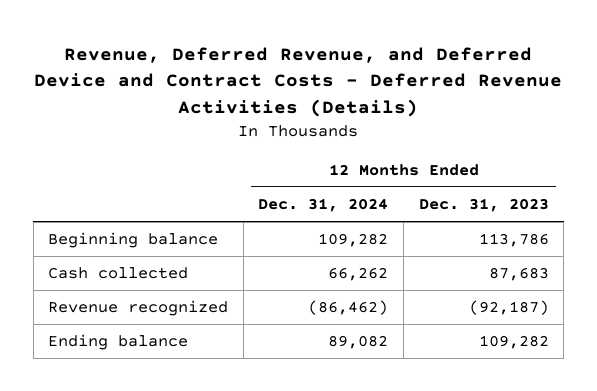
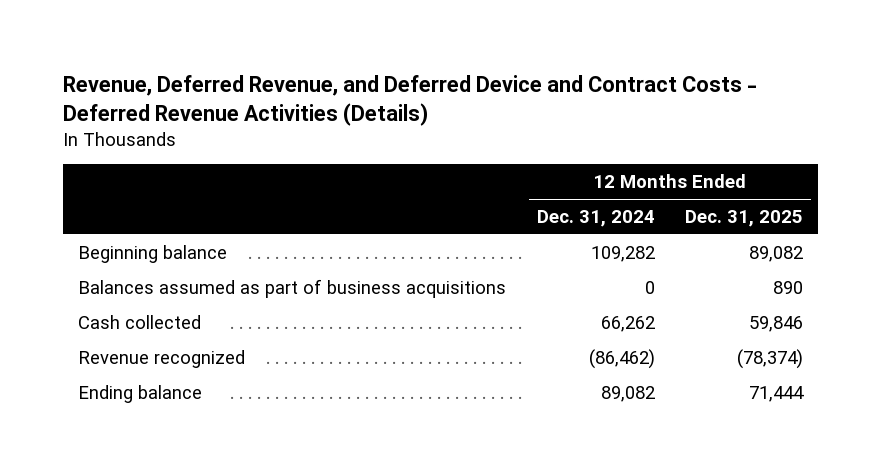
[418,198,549,213] Dec. 31, 2023 -> none
none -> [685,210,804,228] Dec. 31, 2025
none -> [78,278,507,298] Balances assumed as part of business acquisitions

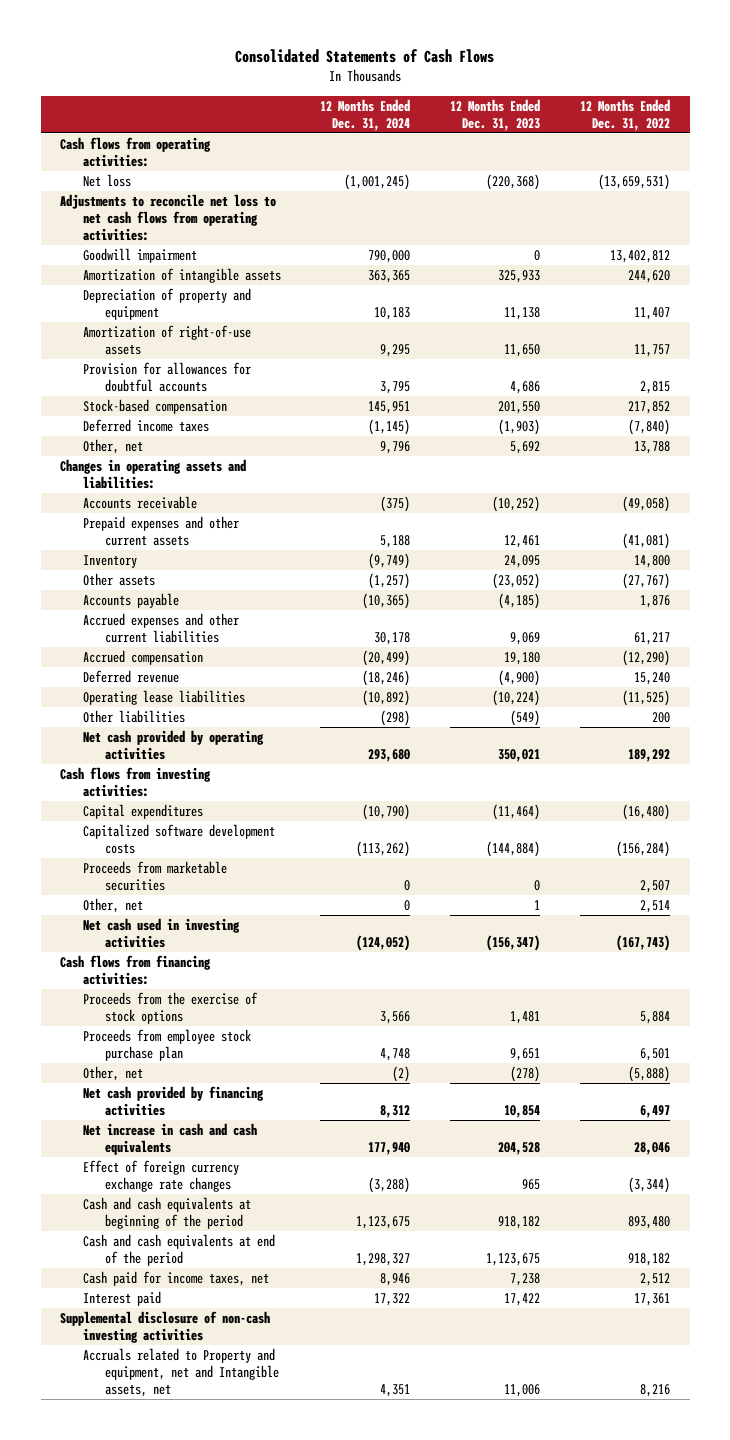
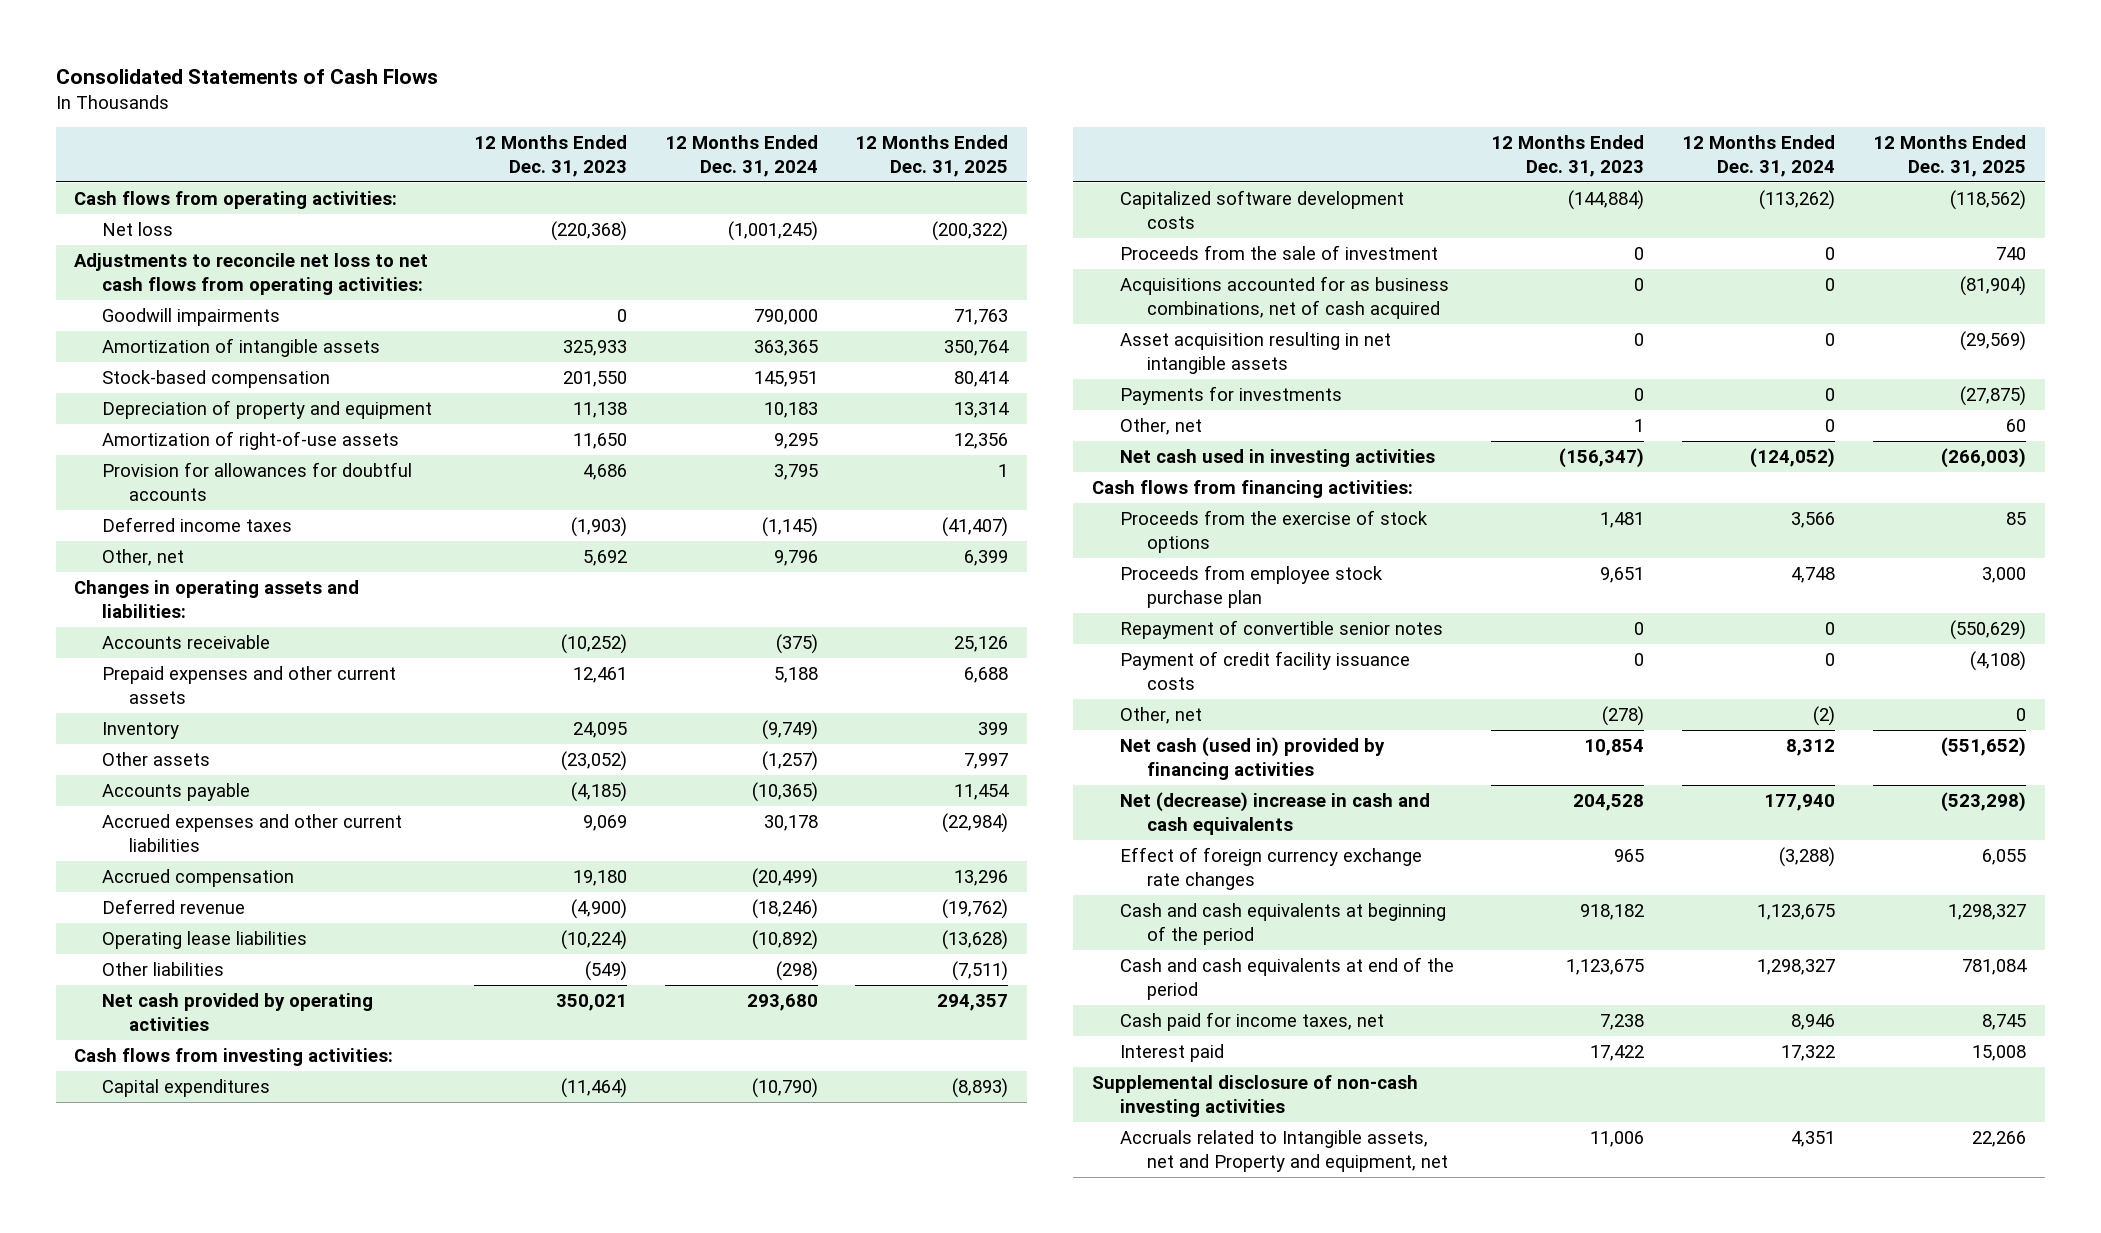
[579,98,670,131] 12 Months Ended Dec. 31, 2022 -> none
none -> [855,135,1009,177] 12 Months Ended Dec. 31, 2025
[82,248,197,264] Goodwill impairment -> [101,308,280,327] Goodwill impairments
[82,399,227,415] Stock-based compensation -> [101,370,330,389] Stock-based compensation
[82,861,227,892] Proceeds from marketable securities -> none
none -> [1119,245,1438,261] Proceeds from the sale of investment
none -> [1119,276,1449,319] Acquisitions accounted for as business combinations, net of cash acquired
none -> [1119,332,1391,374] Asset acquisition resulting in net intangible assets
none -> [1119,386,1342,406] Payments for investments
none -> [1119,620,1443,640] Repayment of convertible senior notes
none -> [1119,651,1410,690] Payment of credit facility issuance costs
[82,1086,264,1117] Net cash provided by financing activities -> [1119,737,1385,780] Net cash (used in) provided by financing activities
[82,1123,257,1156] Net increase in cash and cash equivalents -> [1119,792,1430,835] Net (decrease) increase in cash and cash equivalents
[82,1348,279,1398] Accruals related to Property and equipment, net and Intangible assets, net -> [1119,1130,1449,1172] Accruals related to Intangible assets, net and Property and equipment, net

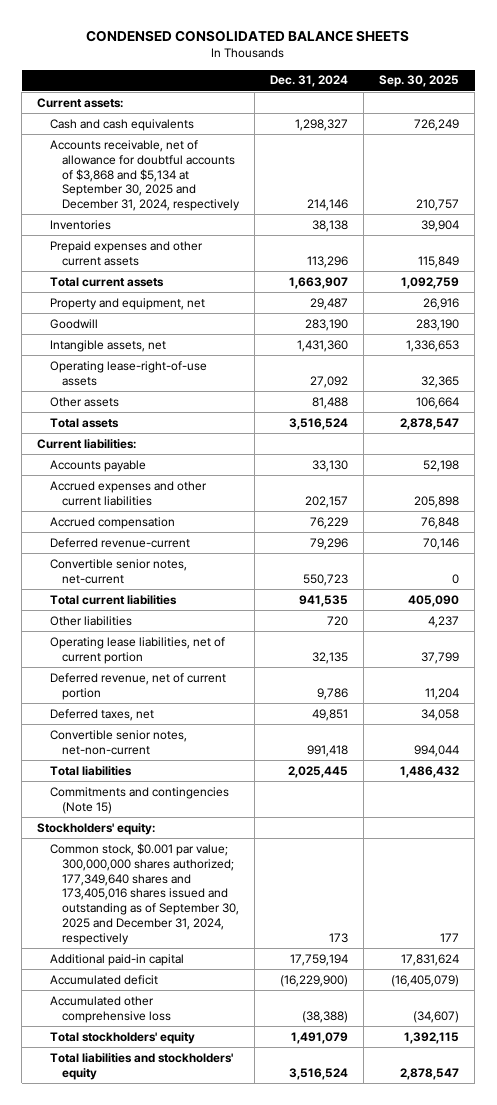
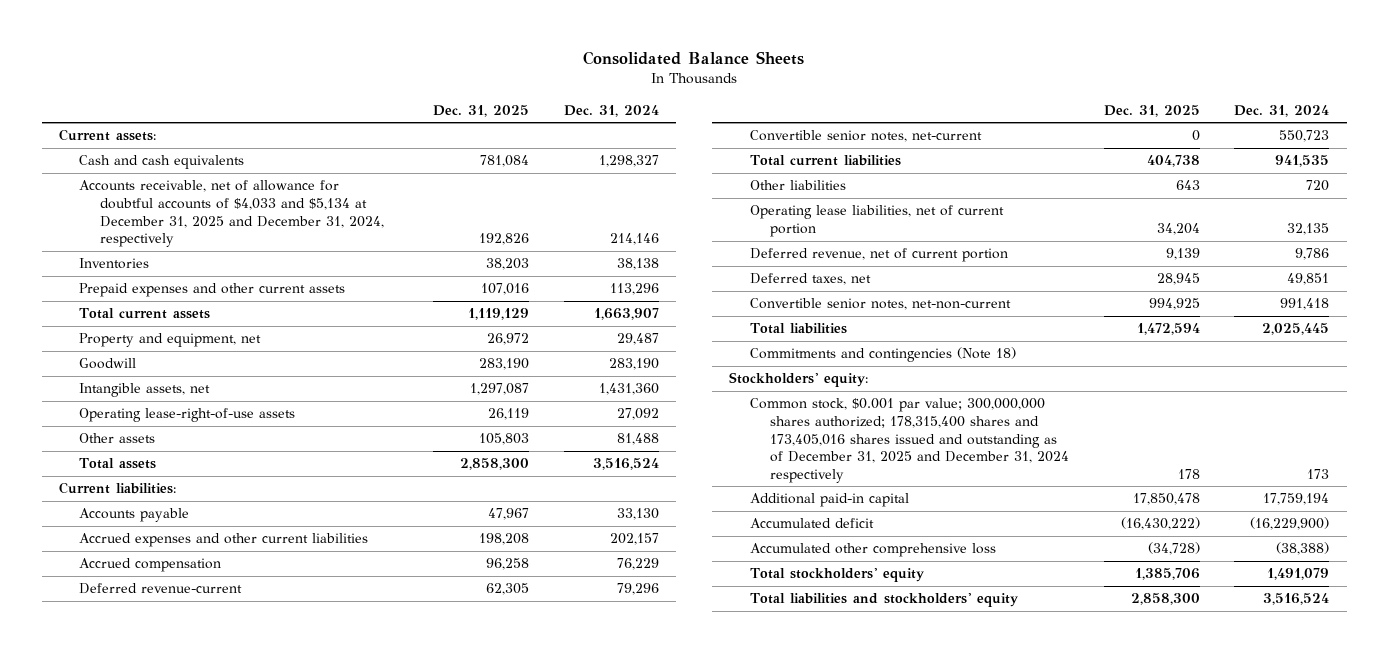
[86,29,410,42] CONDENSED CONSOLIDATED BALANCE SHEETS -> [583,50,805,65] Consolidated Balance Sheets
[379,75,460,88] Sep. 30, 2025 -> none
none -> [433,104,530,117] Dec. 31, 2025
[49,139,241,212] Accounts receivable, net of allowance for doubtful accounts of $3,868 and $5,134 at September 30, 2025 and December 31, 2024, respectively -> [79,180,384,248] Accounts receivable, net of allowance for doubtful accounts of $4,033 and $5,134 at December 31, 2025 and December 31, 2024, respectively
[49,786,229,814] Commitments and contingencies (Note 15) -> [749,347,1016,363] Commitments and contingencies (Note 18)
[49,842,240,945] Common stock, $0.001 par value; 300,000,000 shares authorized; 177,349,640 shares and 173,405,016 shares issued and outstanding as of September 30, 2025 and December 31, 2024, respectively -> [749,398,1069,483] Common stock, $0.001 par value; 300,000,000 shares authorized; 178,315,400 shares and 173,405,016 shares issued and outstanding as of December 31, 2025 and December 31, 2024 respectively

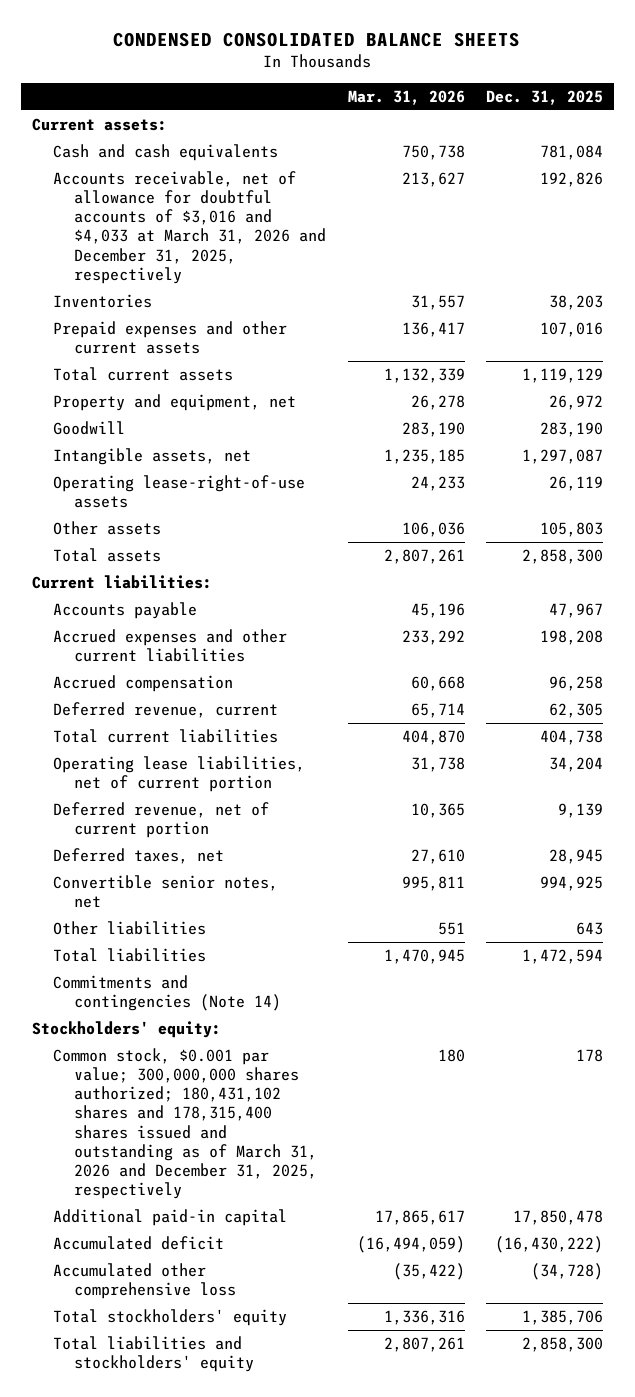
[583,50,805,65] Consolidated Balance Sheets -> [113,31,521,47] CONDENSED CONSOLIDATED BALANCE SHEETS
[563,104,659,117] Dec. 31, 2024 -> none
none -> [347,90,465,106] Mar. 31, 2026
[79,180,384,248] Accounts receivable, net of allowance for doubtful accounts of $4,033 and $5,134 at December 31, 2025 and December 31, 2024, respectively -> [52,170,327,284] Accounts receivable, net of allowance for doubtful accounts of $3,016 and $4,033 at March 31, 2026 and December 31, 2025, respectively
[749,130,982,143] Convertible senior notes, net-current -> none
[79,583,243,595] Deferred revenue-current -> [52,701,278,718] Deferred revenue, current
[749,298,1011,311] Convertible senior notes, net-non-current -> [52,874,278,909] Convertible senior notes, net
[749,180,846,191] Other liabilities -> [52,920,206,935] Other liabilities
[749,347,1016,363] Commitments and contingencies (Note 18) -> [52,974,282,1012] Commitments and contingencies (Note 14)
[749,398,1069,483] Common stock, $0.001 par value; 300,000,000 shares authorized; 178,315,400 shares and 173,405,016 shares issued and outstanding as of December 31, 2025 and December 31, 2024 respectively -> [52,1047,318,1200] Common stock, $0.001 par value; 300,000,000 shares authorized; 180,431,102 shares and 178,315,400 shares issued and outstanding as of March 31, 2026 and December 31, 2025, respectively

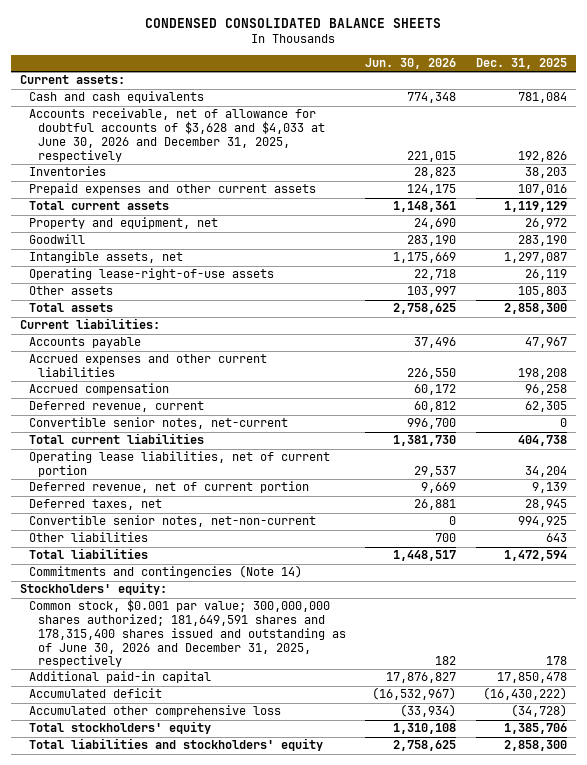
[347,90,465,106] Mar. 31, 2026 -> none
none -> [365,57,457,69] Jun. 30, 2026
[52,170,327,284] Accounts receivable, net of allowance for doubtful accounts of $3,016 and $4,033 at March 31, 2026 and December 31, 2025, respectively -> [29,108,326,162] Accounts receivable, net of allowance for doubtful accounts of $3,628 and $4,033 at June 30, 2026 and December 31, 2025, respectively
none -> [29,417,289,430] Convertible senior notes, net-current
[52,874,278,909] Convertible senior notes, net -> [29,515,317,528] Convertible senior notes, net-non-current
[52,1047,318,1200] Common stock, $0.001 par value; 300,000,000 shares authorized; 180,431,102 shares and 178,315,400 shares issued and outstanding as of March 31, 2026 and December 31, 2025, respectively -> [29,599,347,668] Common stock, $0.001 par value; 300,000,000 shares authorized; 181,649,591 shares and 178,315,400 shares issued and outstanding as of June 30, 2026 and December 31, 2025, respectively

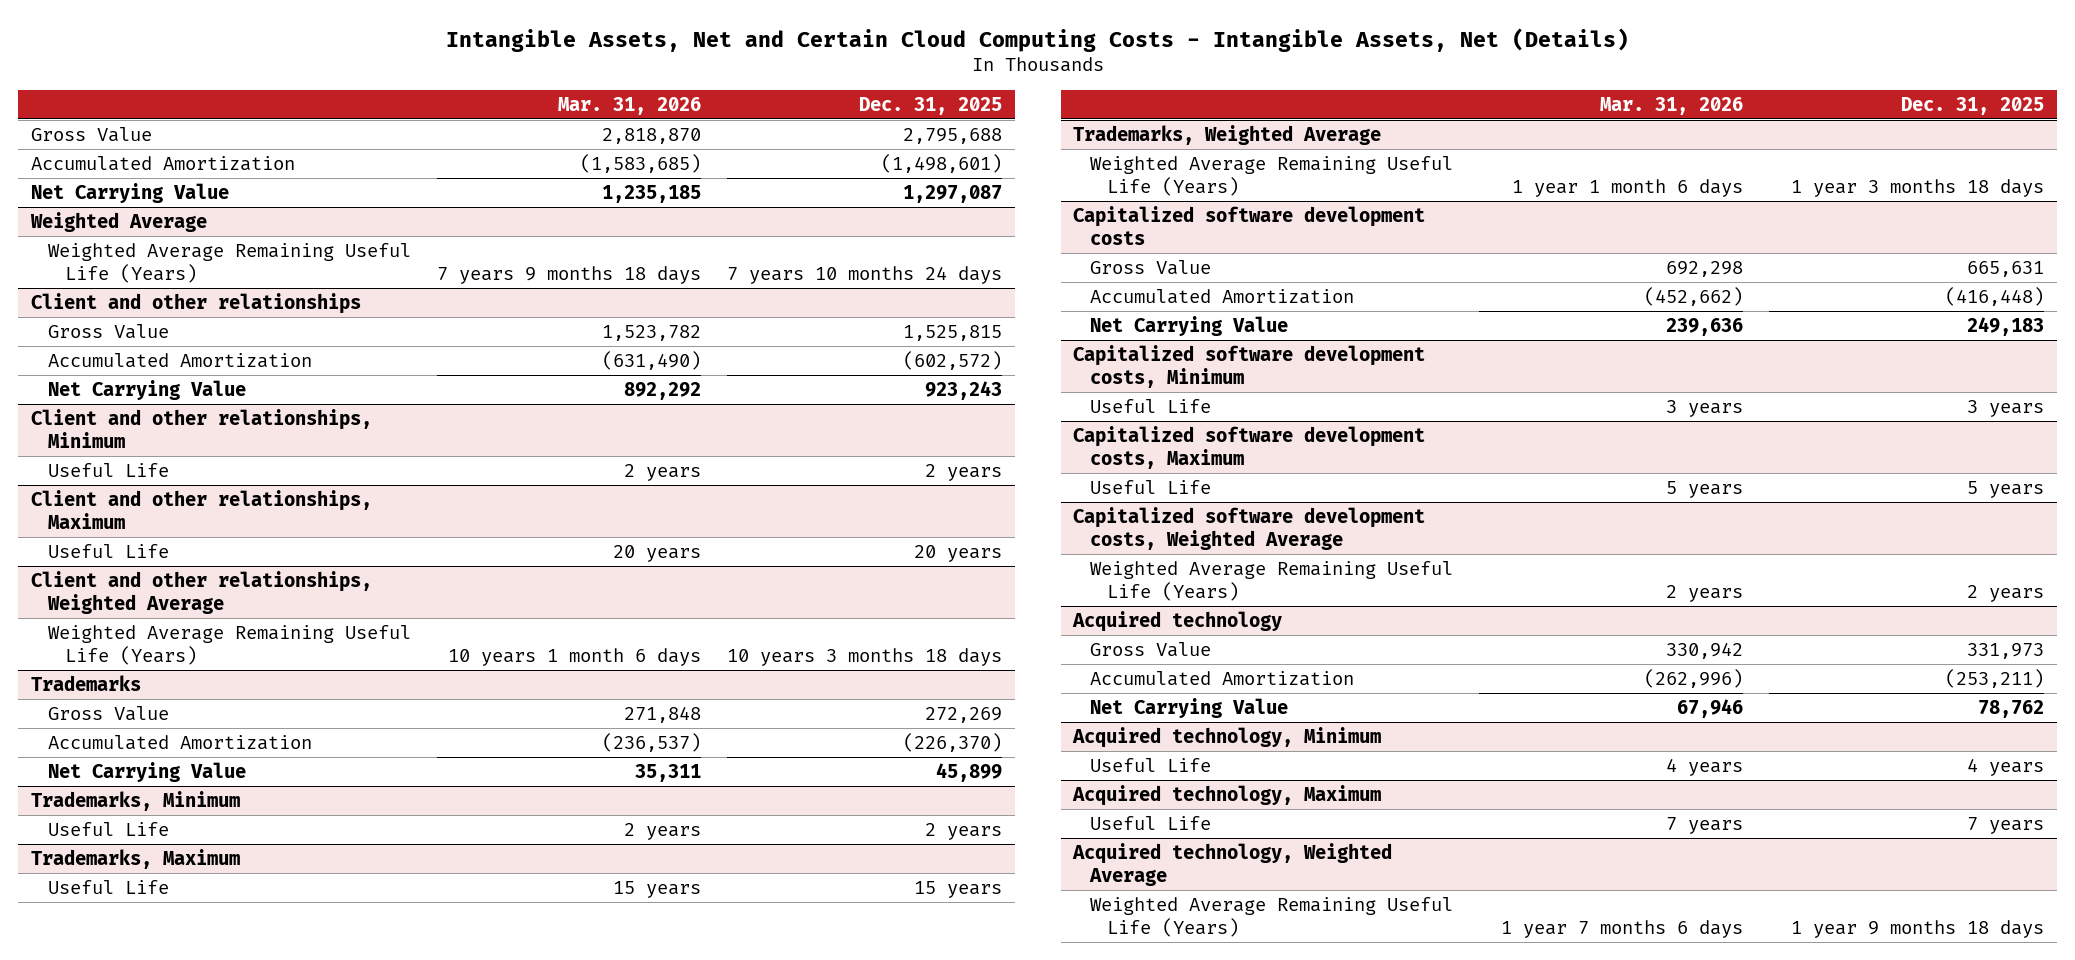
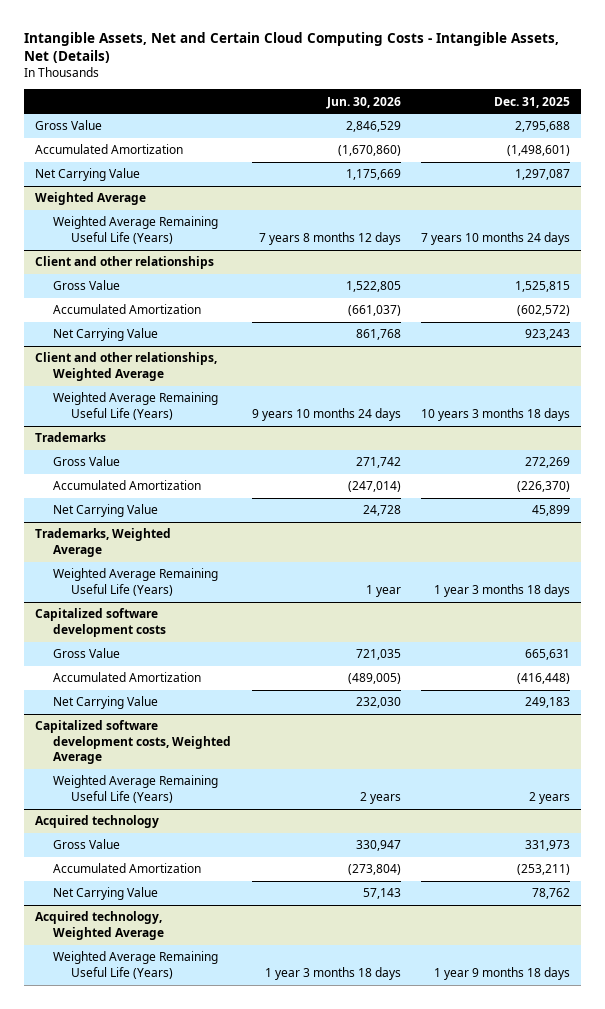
[557,96,701,115] Mar. 31, 2026 -> none
none -> [325,96,401,109] Jun. 30, 2026
[31,408,373,449] Client and other relationships, Minimum -> none
[48,462,170,477] Useful Life -> none
[31,489,373,530] Client and other relationships, Maximum -> none
[48,543,170,558] Useful Life -> none
[31,790,241,811] Trademarks, Minimum -> none
[48,821,170,836] Useful Life -> none
[31,848,241,869] Trademarks, Maximum -> none
[48,879,170,894] Useful Life -> none
[1073,344,1426,389] Capitalized software development costs, Minimum -> none
[1090,398,1212,413] Useful Life -> none
[1073,425,1426,470] Capitalized software development costs, Maximum -> none
[1090,479,1212,494] Useful Life -> none
[1072,726,1382,748] Acquired technology, Minimum -> none
[1090,757,1212,772] Useful Life -> none
[1072,784,1382,806] Acquired technology, Maximum -> none
[1090,815,1212,830] Useful Life -> none

